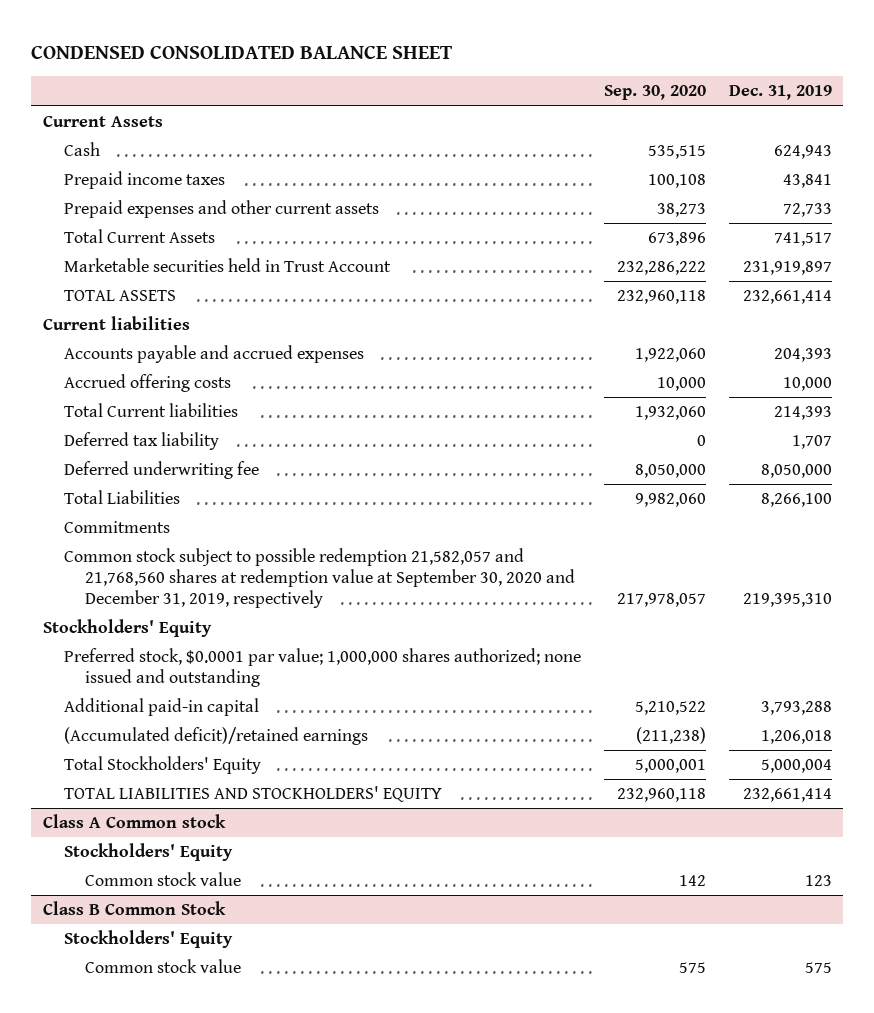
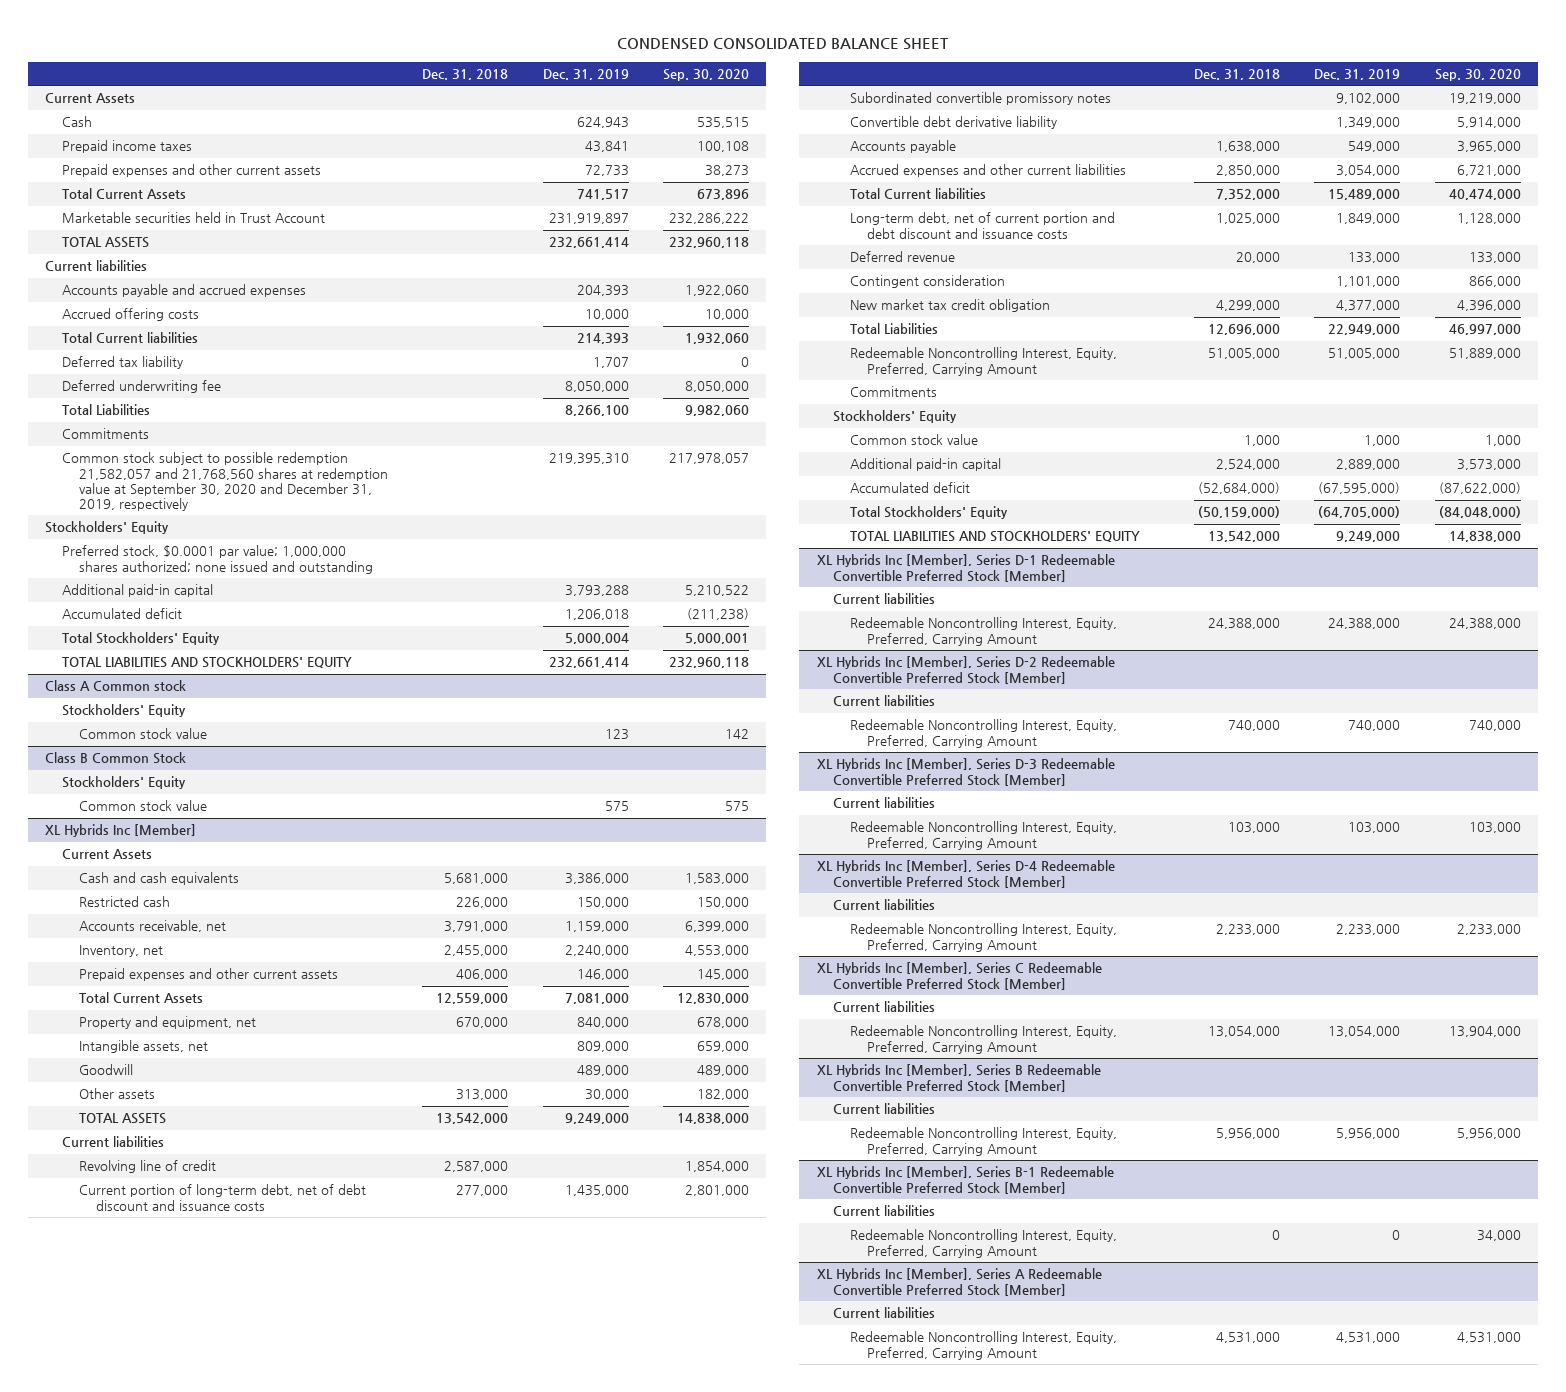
none -> [422,68,509,80] Dec. 31, 2018
[63,727,368,746] (Accumulated deficit)/retained earnings -> [61,608,182,620] Accumulated deficit
none -> [45,824,197,838] XL Hybrids Inc [Member]
none -> [61,849,152,860] Current Assets
none -> [78,872,239,886] Cash and cash equivalents
none -> [78,896,170,908] Restricted cash
none -> [78,920,226,933] Accounts receivable, net
none -> [78,945,163,958] Inventory, net
none -> [78,968,338,982] Prepaid expenses and other current assets
none -> [78,992,203,1004] Total Current Assets
none -> [78,1016,256,1030] Property and equipment, net
none -> [78,1040,208,1054] Intangible assets, net
none -> [78,1064,133,1076] Goodwill
none -> [78,1088,155,1100] Other assets
none -> [78,1113,166,1125] TOTAL ASSETS
none -> [61,1136,164,1148] Current liabilities
none -> [78,1160,216,1174] Revolving line of credit
none -> [78,1184,366,1211] Current portion of long-term debt, net of debt discount and issuance costs
none -> [850,92,1112,106] Subordinated convertible promissory notes
none -> [850,116,1058,130] Convertible debt derivative liability
none -> [850,140,957,154] Accounts payable
none -> [850,164,1127,178] Accrued expenses and other current liabilities
none -> [850,188,987,200] Total Current liabilities
none -> [850,212,1116,239] Long-term debt, net of current portion and debt discount and issuance costs
none -> [850,251,956,263] Deferred revenue
none -> [850,275,1006,289] Contingent consideration
none -> [850,299,1051,313] New market tax credit obligation
none -> [850,323,939,335] Total Liabilities
none -> [850,347,1118,376] Redeemable Noncontrolling Interest, Equity, Preferred, Carrying Amount
none -> [850,386,938,398] Commitments
none -> [833,410,958,424] Stockholders' Equity
none -> [850,434,979,446] Common stock value
none -> [850,458,1002,472] Additional paid-in capital
none -> [850,482,971,494] Accumulated deficit
none -> [850,506,1009,520] Total Stockholders' Equity
none -> [850,531,1141,543] TOTAL LIABILITIES AND STOCKHOLDERS' EQUITY
none -> [816,554,1115,582] XL Hybrids Inc [Member], Series D-1 Redeemable Convertible Preferred Stock [Member]
none -> [833,593,936,605] Current liabilities
none -> [850,617,1118,646] Redeemable Noncontrolling Interest, Equity, Preferred, Carrying Amount
none -> [816,656,1115,684] XL Hybrids Inc [Member], Series D-2 Redeemable Convertible Preferred Stock [Member]
none -> [833,695,936,707] Current liabilities
none -> [850,719,1118,748] Redeemable Noncontrolling Interest, Equity, Preferred, Carrying Amount
none -> [816,758,1115,786] XL Hybrids Inc [Member], Series D-3 Redeemable Convertible Preferred Stock [Member]
none -> [833,797,936,809] Current liabilities
none -> [850,821,1118,850] Redeemable Noncontrolling Interest, Equity, Preferred, Carrying Amount
none -> [816,860,1115,888] XL Hybrids Inc [Member], Series D-4 Redeemable Convertible Preferred Stock [Member]
none -> [833,899,936,911] Current liabilities
none -> [850,923,1118,952] Redeemable Noncontrolling Interest, Equity, Preferred, Carrying Amount
none -> [816,962,1102,990] XL Hybrids Inc [Member], Series C Redeemable Convertible Preferred Stock [Member]
none -> [833,1001,936,1013] Current liabilities
none -> [850,1025,1118,1054] Redeemable Noncontrolling Interest, Equity, Preferred, Carrying Amount
none -> [816,1064,1101,1092] XL Hybrids Inc [Member], Series B Redeemable Convertible Preferred Stock [Member]
none -> [833,1103,936,1115] Current liabilities
none -> [850,1127,1118,1156] Redeemable Noncontrolling Interest, Equity, Preferred, Carrying Amount
none -> [816,1166,1114,1194] XL Hybrids Inc [Member], Series B-1 Redeemable Convertible Preferred Stock [Member]
none -> [833,1205,936,1217] Current liabilities
none -> [850,1229,1118,1258] Redeemable Noncontrolling Interest, Equity, Preferred, Carrying Amount
none -> [816,1268,1102,1296] XL Hybrids Inc [Member], Series A Redeemable Convertible Preferred Stock [Member]
none -> [833,1307,936,1319] Current liabilities
none -> [850,1331,1118,1360] Redeemable Noncontrolling Interest, Equity, Preferred, Carrying Amount

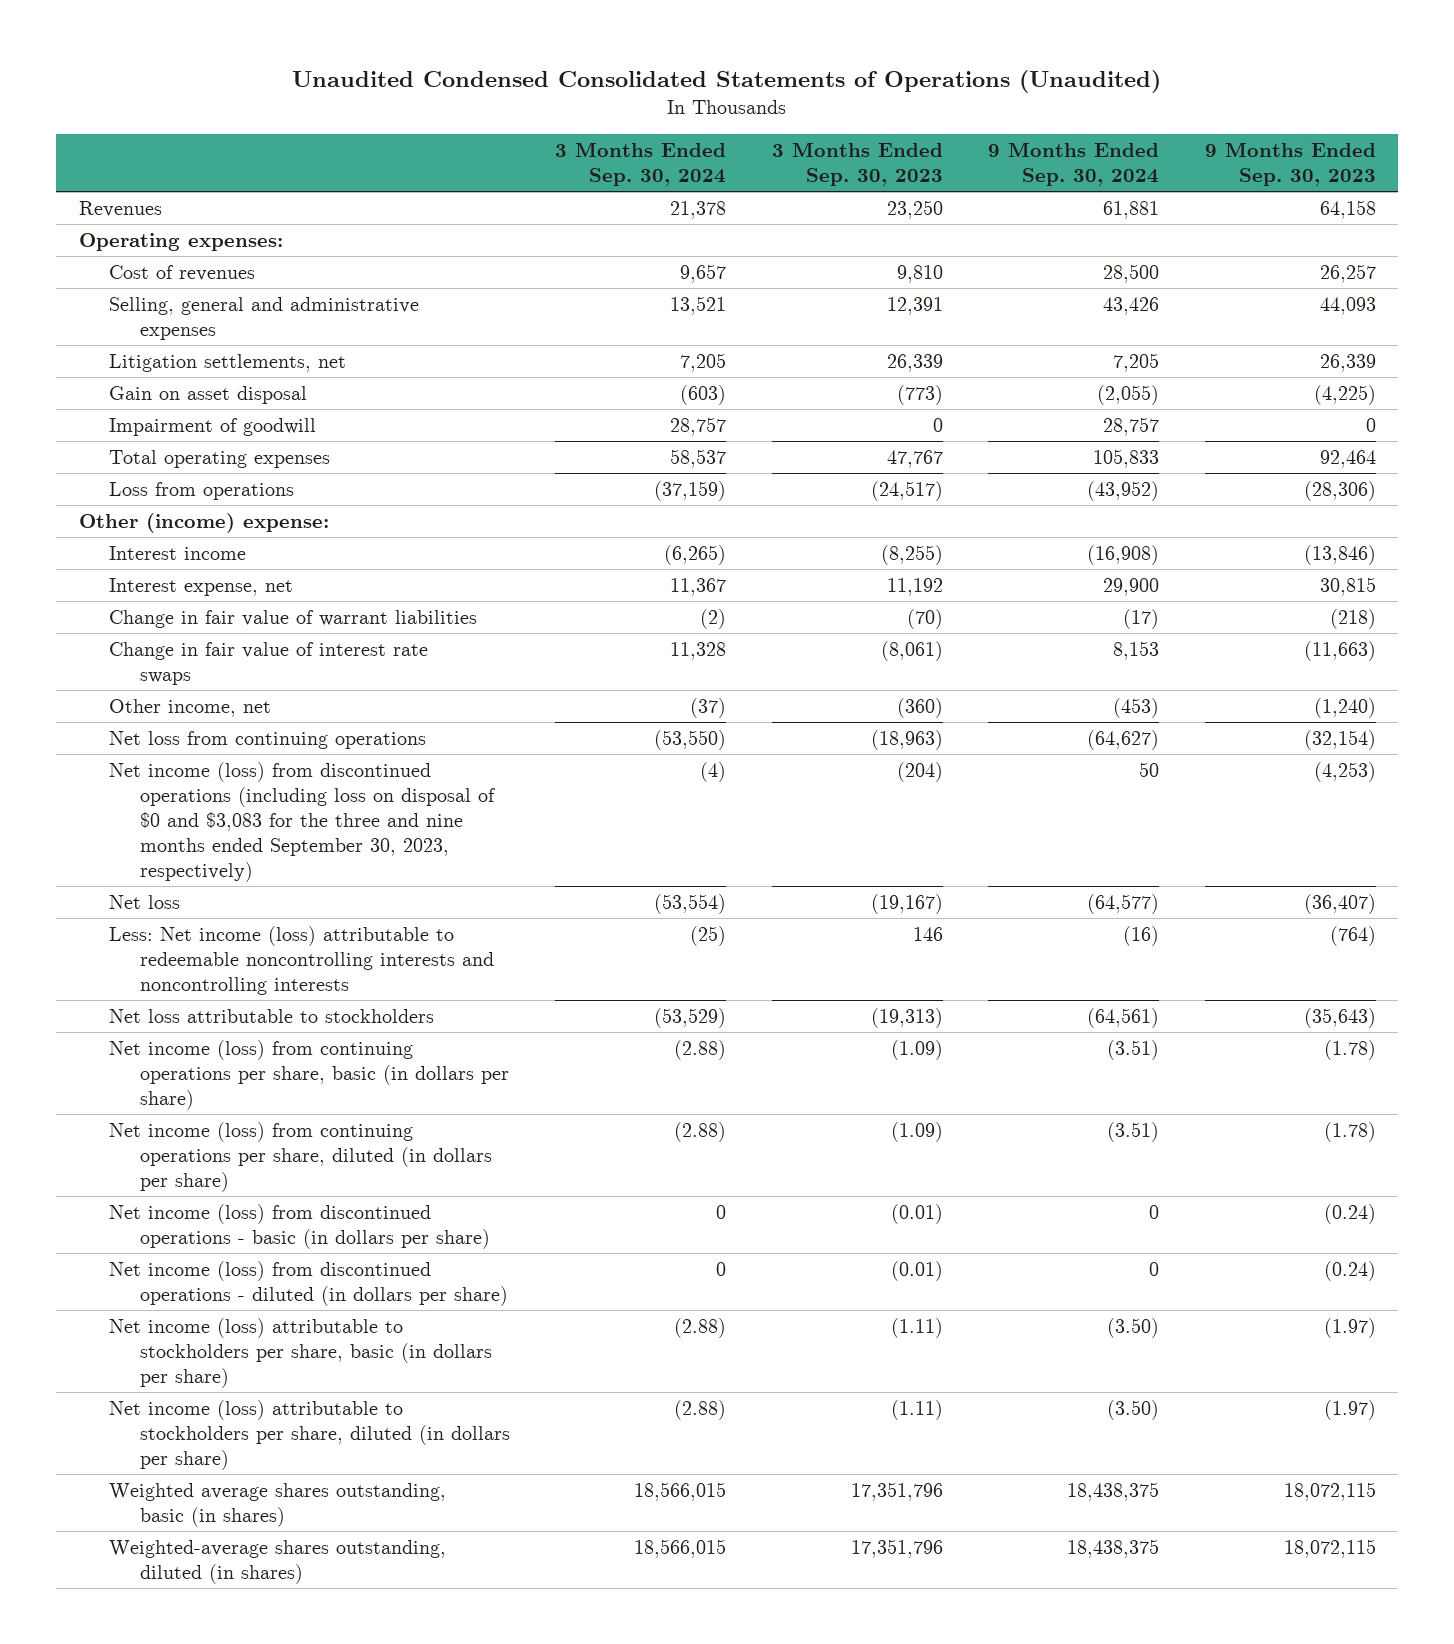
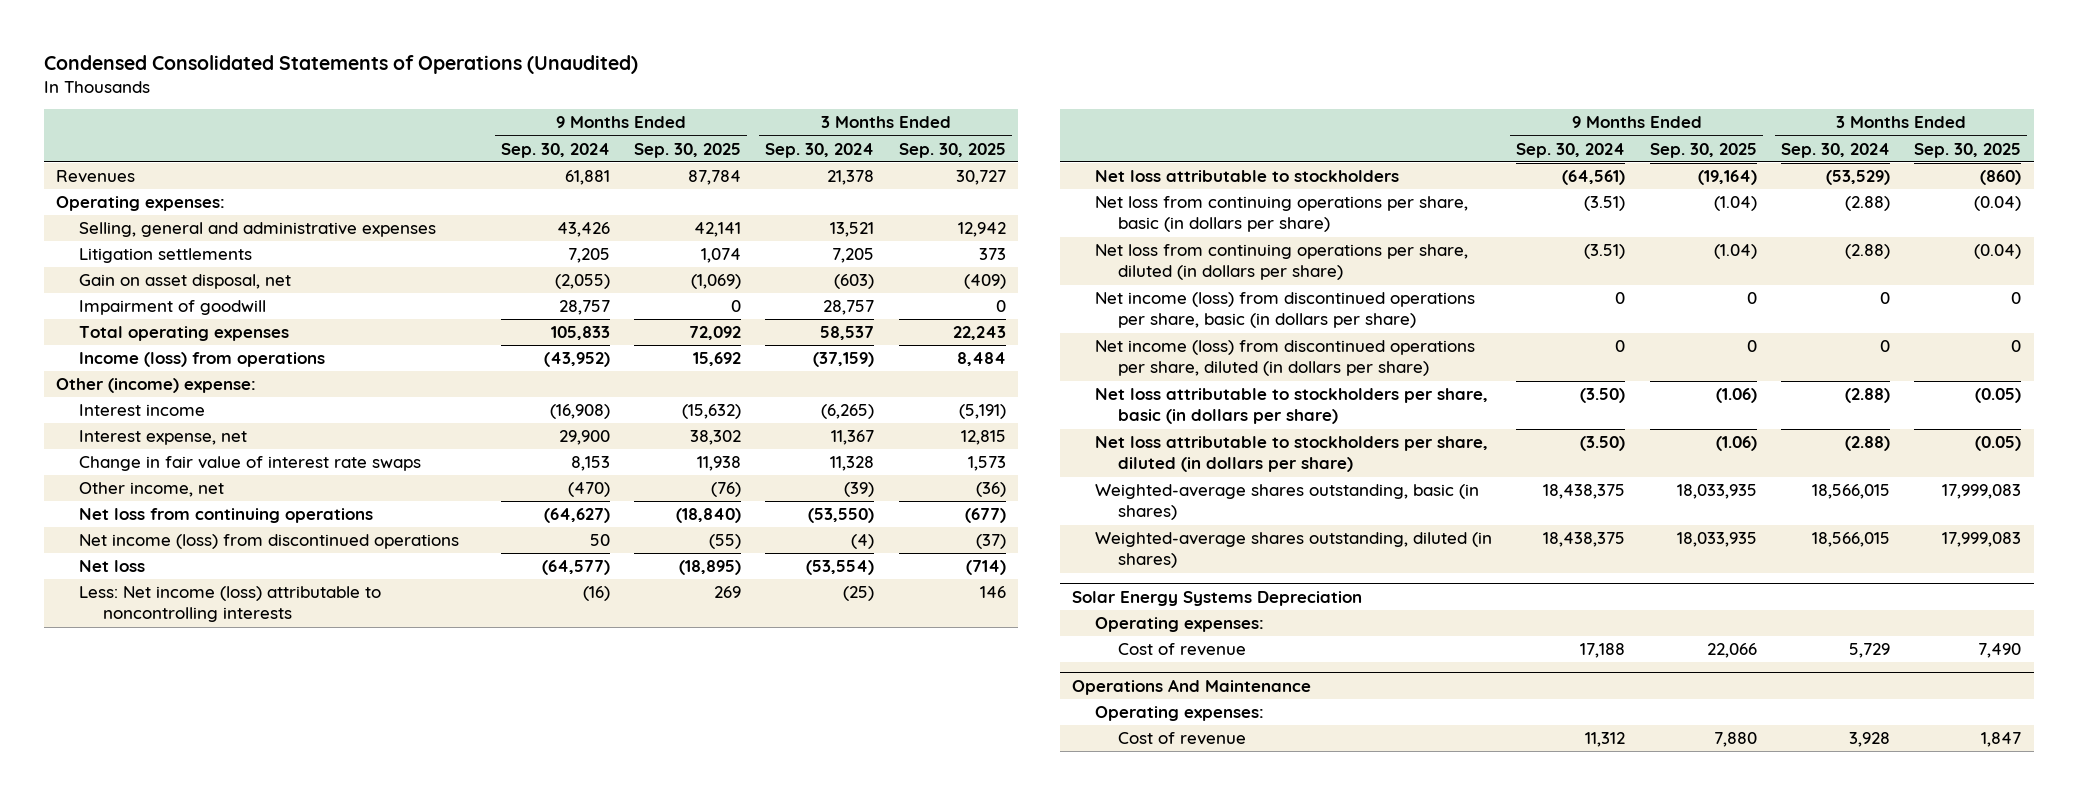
[292,70,1162,94] Unaudited Condensed Consolidated Statements of Operations (Unaudited) -> [43,54,638,74] Condensed Consolidated Statements of Operations (Unaudited)
[771,142,943,186] 3 Months Ended Sep. 30, 2023 -> none
[1204,142,1376,186] 9 Months Ended Sep. 30, 2023 -> none
none -> [634,142,742,158] Sep. 30, 2025
none -> [898,142,1006,158] Sep. 30, 2025
[109,264,256,281] Cost of revenues -> none
[109,353,347,372] Litigation settlements, net -> [79,248,253,264] Litigation settlements
[109,385,308,404] Gain on asset disposal -> [79,274,292,290] Gain on asset disposal, net
[109,481,295,500] Loss from operations -> [79,352,326,368] Income (loss) from operations
[109,609,478,628] Change in fair value of warrant liabilities -> none
[690,697,727,718] (37) -> [844,482,875,498] (39)
[1113,697,1160,718] (453) -> [567,482,610,498] (470)
[109,761,496,882] Net income (loss) from discontinued operations (including loss on disposal of $0 and $3,083 for the three and nine months ended September 30, 2023, respectively) -> [79,534,460,550] Net income (loss) from discontinued operations
[109,925,494,995] Less: Net income (loss) attributable to redeemable noncontrolling interests and noncontrolling interests -> [79,586,382,623] Less: Net income (loss) attributable to noncontrolling interests
[109,1039,509,1110] Net income (loss) from continuing operations per share, basic (in dollars per share) -> [1095,196,1469,233] Net loss from continuing operations per share, basic (in dollars per share)
[109,1121,492,1192] Net income (loss) from continuing operations per share, diluted (in dollars per share) -> [1095,244,1469,281] Net loss from continuing operations per share, diluted (in dollars per share)
[109,1203,490,1249] Net income (loss) from discontinued operations - basic (in dollars per share) -> [1095,292,1476,329] Net income (loss) from discontinued operations per share, basic (in dollars per share)
[109,1260,508,1306] Net income (loss) from discontinued operations - diluted (in dollars per share) -> [1095,340,1476,377] Net income (loss) from discontinued operations per share, diluted (in dollars per share)
[109,1317,492,1388] Net income (loss) attributable to stockholders per share, basic (in dollars per share) -> [1095,388,1489,425] Net loss attributable to stockholders per share, basic (in dollars per share)
[109,1399,510,1470] Net income (loss) attributable to stockholders per share, diluted (in dollars per share) -> [1095,436,1489,473] Net loss attributable to stockholders per share, diluted (in dollars per share)
[109,1482,447,1527] Weighted average shares outstanding, basic (in shares) -> [1095,484,1480,521] Weighted-average shares outstanding, basic (in shares)
none -> [1071,590,1362,606] Solar Energy Systems Depreciation
none -> [1095,617,1265,633] Operating expenses:
none -> [1118,643,1247,657] Cost of revenue
none -> [1071,678,1311,695] Operations And Maintenance
none -> [1095,706,1265,722] Operating expenses:
none -> [1118,732,1247,746] Cost of revenue

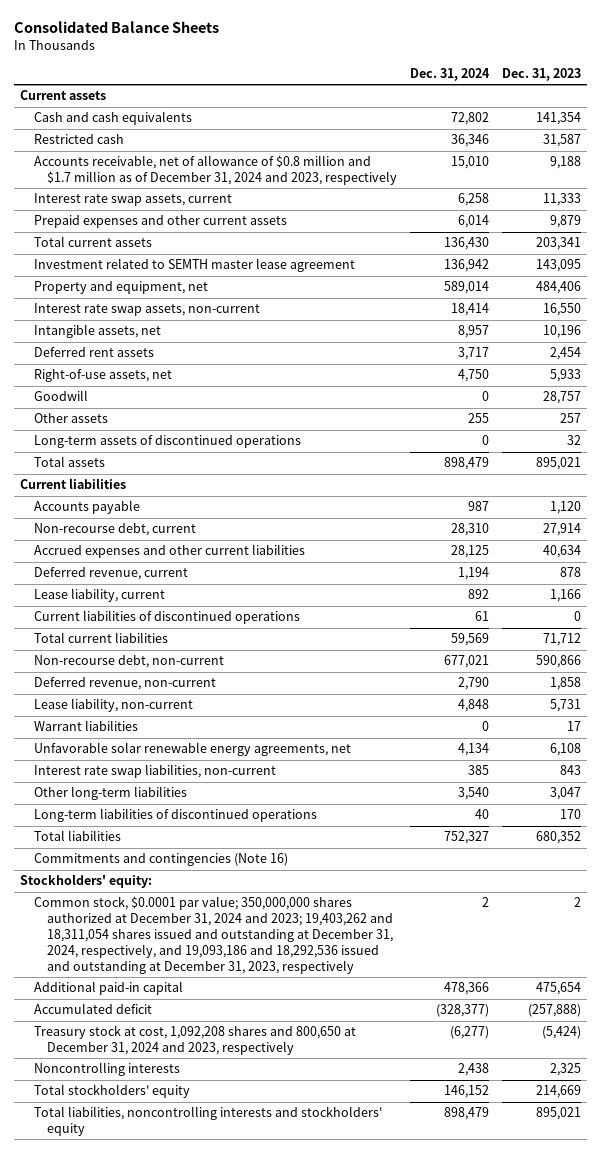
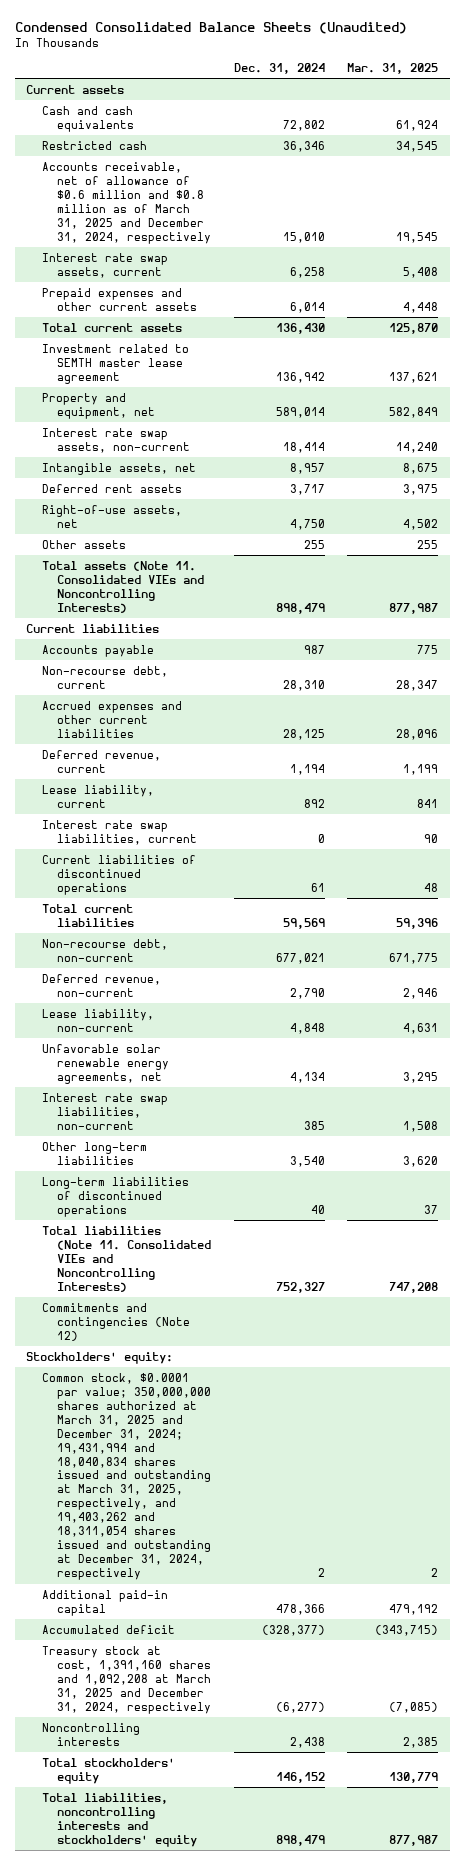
[13,21,219,34] Consolidated Balance Sheets -> [14,21,407,34] Condensed Consolidated Balance Sheets (Unaudited)
[501,68,581,82] Dec. 31, 2023 -> none
none -> [347,63,439,75] Mar. 31, 2025
[33,155,398,186] Accounts receivable, net of allowance of $0.8 million and $1.7 million as of December 31, 2024 and 2023, respectively -> [41,161,211,244] Accounts receivable, net of allowance of $0.6 million and $0.8 million as of March 31, 2025 and December 31, 2024, respectively
[33,390,88,402] Goodwill -> none
[33,435,301,449] Long-term assets of discontinued operations -> none
[33,456,105,468] Total assets -> [41,560,204,613] Total assets (Note 11. Consolidated VIEs and Noncontrolling Interests)
none -> [41,819,197,845] Interest rate swap liabilities, current
[33,720,138,732] Warrant liabilities -> none
[33,830,121,842] Total liabilities -> [41,1225,211,1292] Total liabilities (Note 11. Consolidated VIEs and Noncontrolling Interests)
[33,853,288,867] Commitments and contingencies (Note 16) -> [41,1302,190,1341] Commitments and contingencies (Note 12)
[33,896,394,974] Common stock, $0.0001 par value; 350,000,000 shares authorized at December 31, 2024 and 2023; 19,403,262 and 18,311,054 shares issued and outstanding at December 31, 2024, respectively, and 19,093,186 and 18,292,536 issued and outstanding at December 31, 2023, respectively -> [41,1372,211,1581] Common stock, $0.0001 par value; 350,000,000 shares authorized at March 31, 2025 and December 31, 2024; 19,431,994 and 18,040,834 shares issued and outstanding at March 31, 2025, respectively, and 19,403,262 and 18,311,054 shares issued and outstanding at December 31, 2024, respectively
[33,1025,356,1056] Treasury stock at cost, 1,092,208 shares and 800,650 at December 31, 2024 and 2023, respectively -> [41,1645,211,1714] Treasury stock at cost, 1,391,160 shares and 1,092,208 at March 31, 2025 and December 31, 2024, respectively

